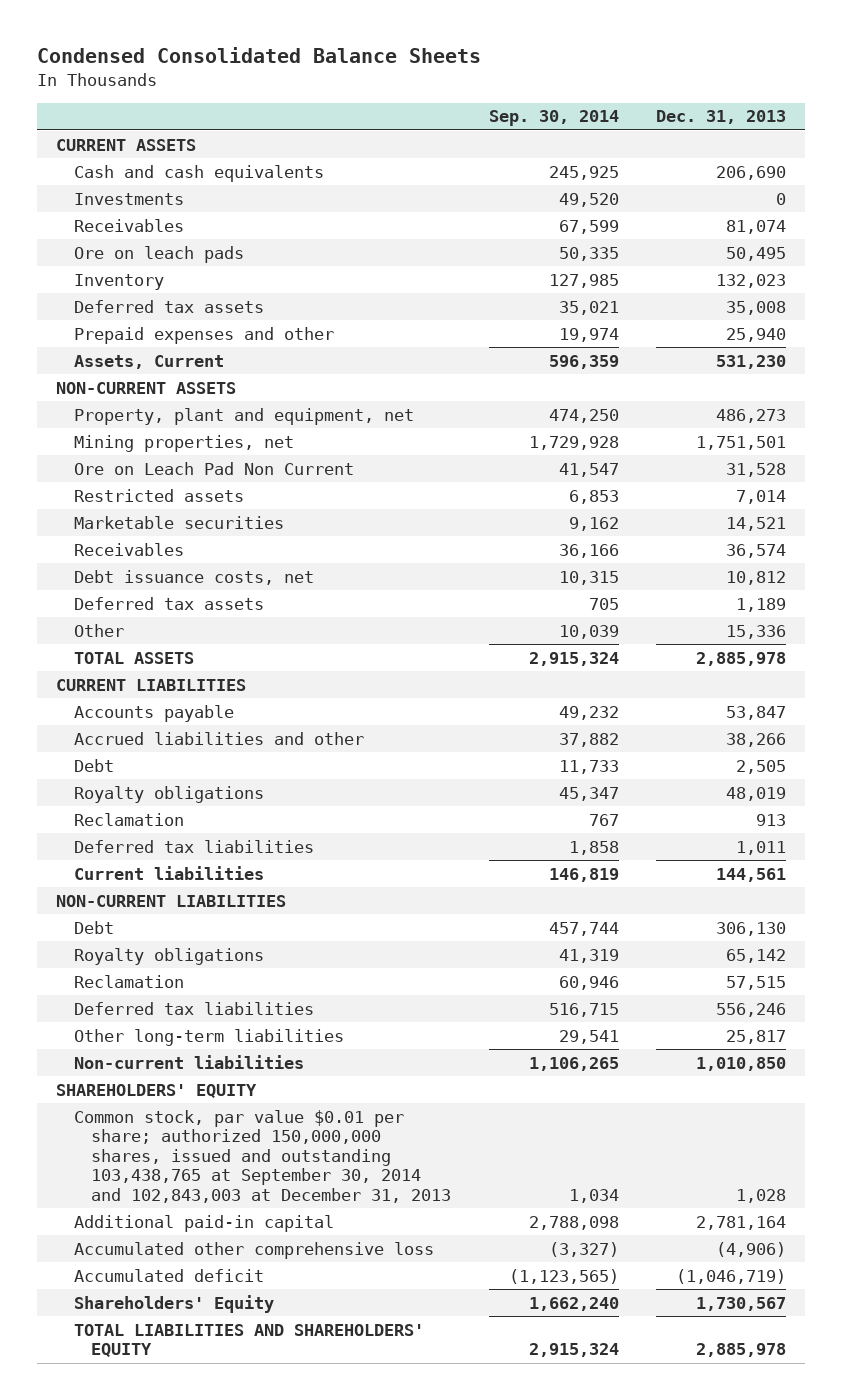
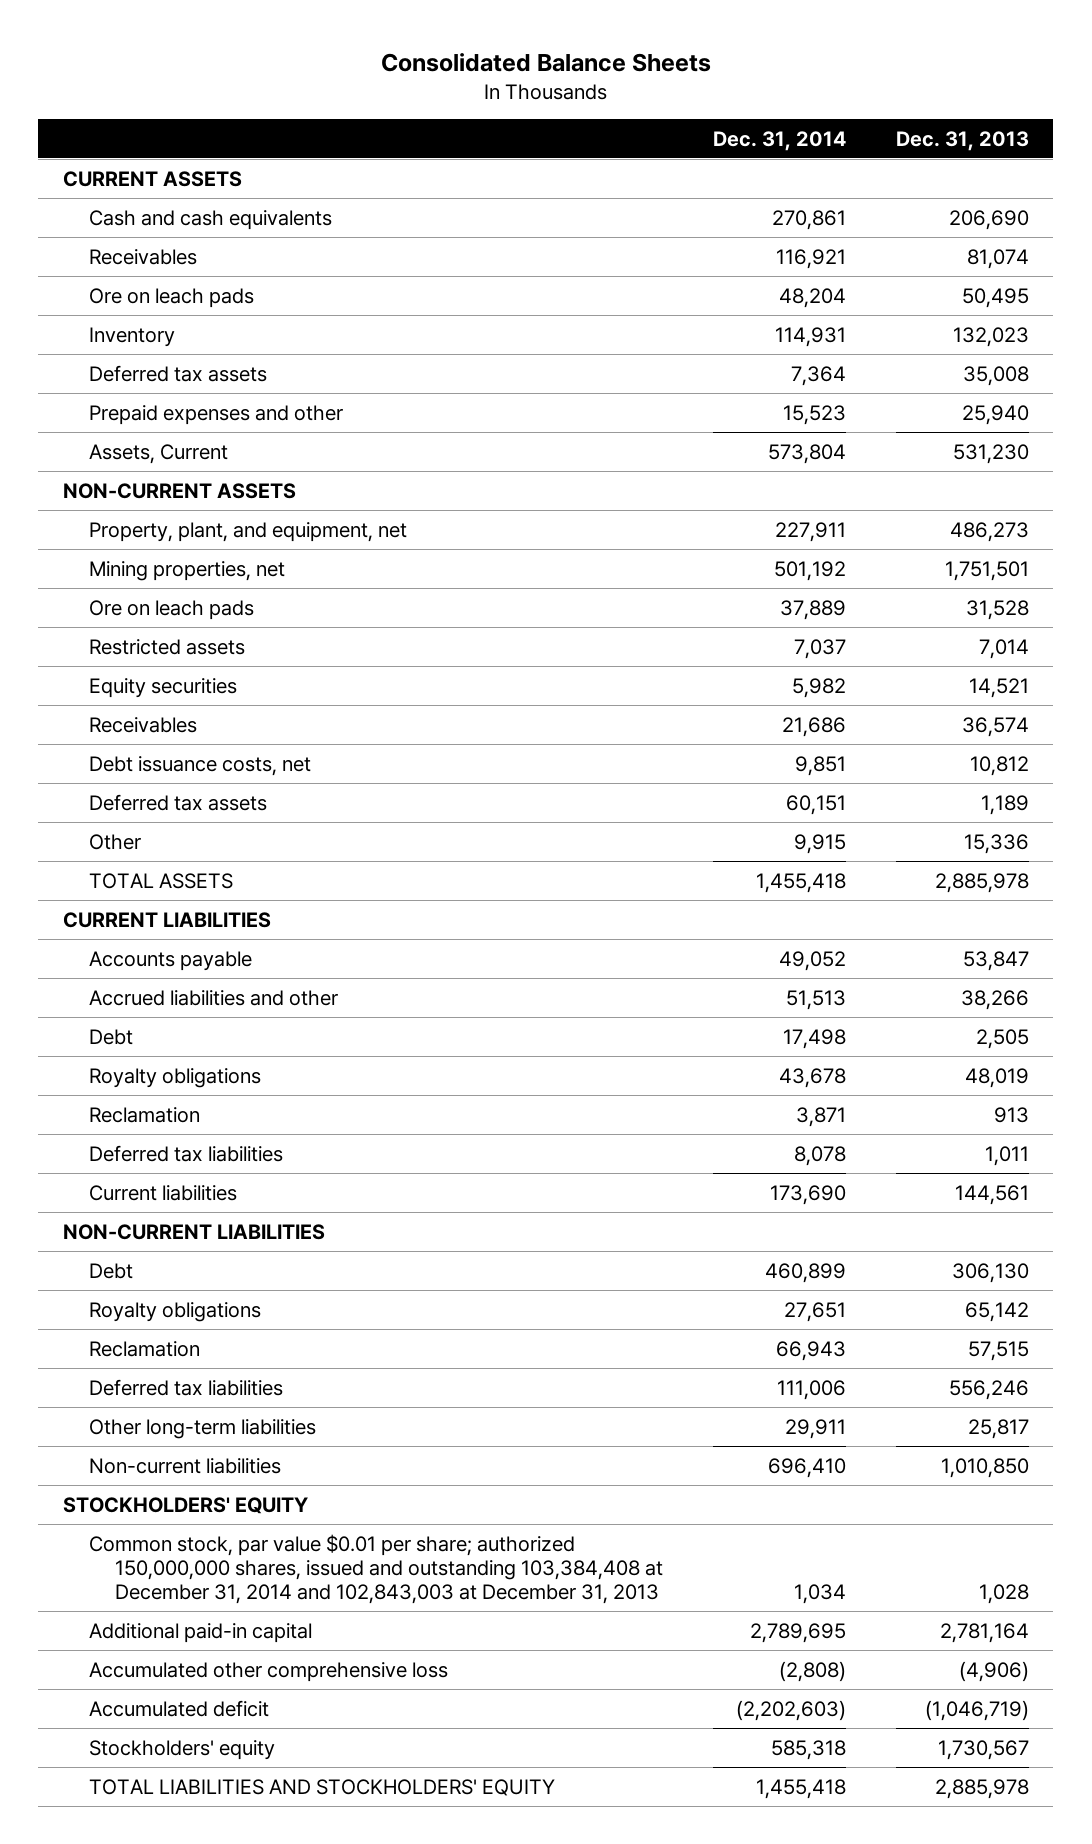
[37,47,482,64] Condensed Consolidated Balance Sheets -> [380,52,711,72] Consolidated Balance Sheets
[488,110,619,127] Sep. 30, 2014 -> none
none -> [712,130,846,151] Dec. 31, 2014
[73,192,184,205] Investments -> none
[73,407,414,425] Property, plant and equipment, net -> [89,521,408,542] Property, plant, and equipment, net
[73,461,354,475] Ore on Leach Pad Non Current -> [89,599,255,620] Ore on leach pads
[73,515,284,529] Marketable securities -> [89,677,238,698] Equity securities
[55,1083,257,1098] SHAREHOLDERS' EQUITY -> [63,1496,309,1514] STOCKHOLDERS' EQUITY
[73,1109,452,1203] Common stock, par value $0.01 per share; authorized 150,000,000 shares, issued and outstanding 103,438,765 at September 30, 2014 and 102,843,003 at December 31, 2013 -> [89,1533,664,1605] Common stock, par value $0.01 per share; authorized 150,000,000 shares, issued and outstanding 103,384,408 at December 31, 2014 and 102,843,003 at December 31, 2013
[73,1294,274,1313] Shareholders' Equity -> [89,1739,276,1760] Stockholders' equity
[73,1323,424,1358] TOTAL LIABILITIES AND SHAREHOLDERS' EQUITY -> [89,1778,556,1796] TOTAL LIABILITIES AND STOCKHOLDERS' EQUITY

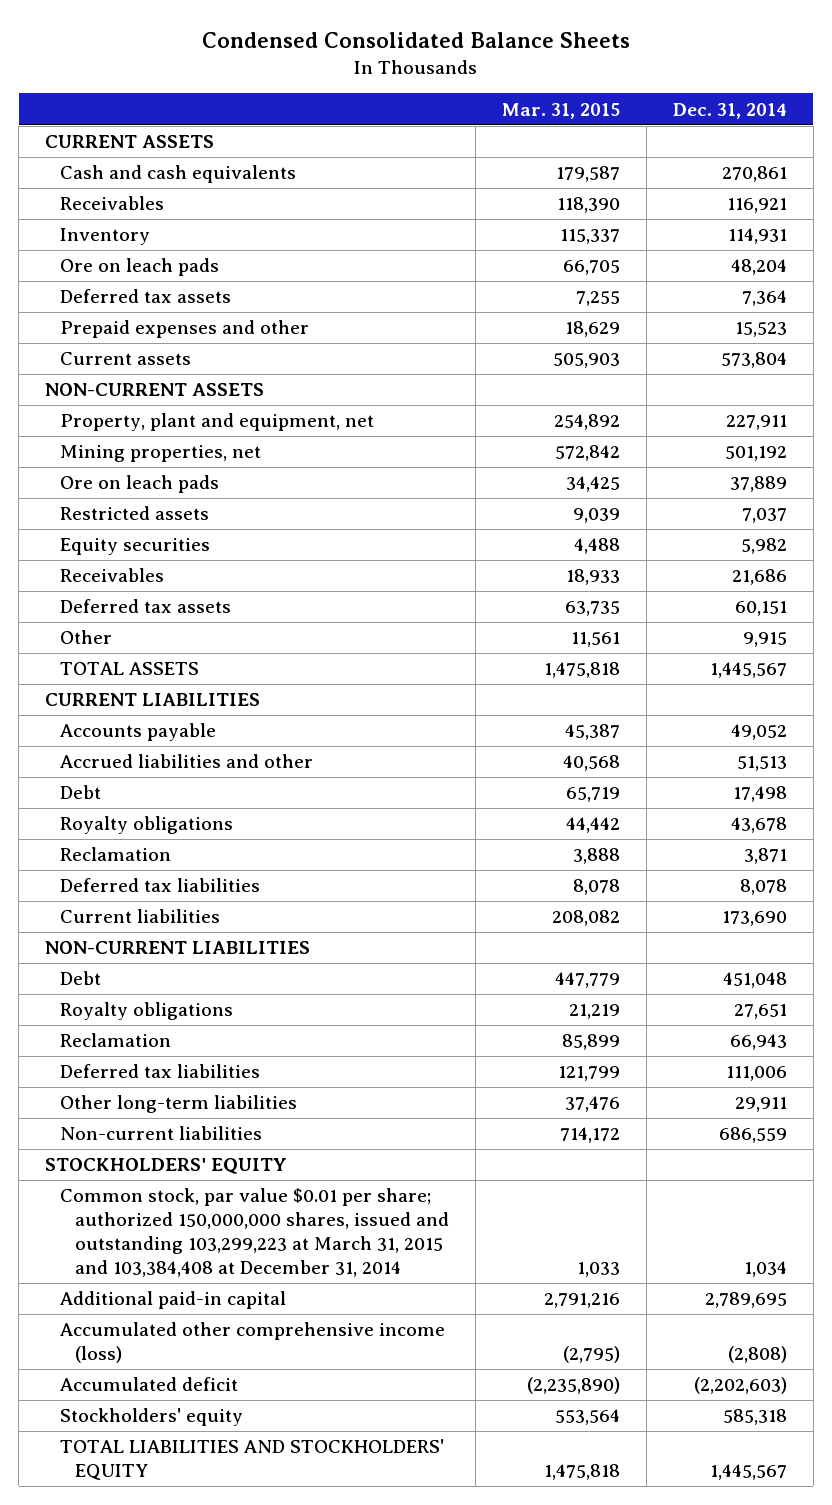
[380,52,711,72] Consolidated Balance Sheets -> [202,32,631,49] Condensed Consolidated Balance Sheets
[895,130,1029,151] Dec. 31, 2013 -> none
none -> [502,102,621,119] Mar. 31, 2015
[89,287,255,308] Ore on leach pads -> [60,258,220,277] Ore on leach pads
[89,443,229,464] Assets, Current -> [60,352,192,366] Current assets
[89,521,408,542] Property, plant, and equipment, net -> [60,413,375,432] Property, plant and equipment, net
[89,755,312,776] Debt issuance costs, net -> none
[755,872,846,893] 1,455,418 -> [709,662,787,679] 1,445,567
[764,1262,846,1283] 460,899 -> [722,972,787,989] 451,048
[767,1457,846,1478] 696,410 -> [718,1127,787,1144] 686,559
[89,1533,664,1605] Common stock, par value $0.01 per share; authorized 150,000,000 shares, issued and outstanding 103,384,408 at December 31, 2014 and 102,843,003 at December 31, 2013 -> [60,1188,450,1277] Common stock, par value $0.01 per share; authorized 150,000,000 shares, issued and outstanding 103,299,223 at March 31, 2015 and 103,384,408 at December 31, 2014
[89,1661,449,1682] Accumulated other comprehensive loss -> [60,1322,446,1364] Accumulated other comprehensive income (loss)
[755,1778,846,1799] 1,455,418 -> [709,1464,787,1481] 1,445,567

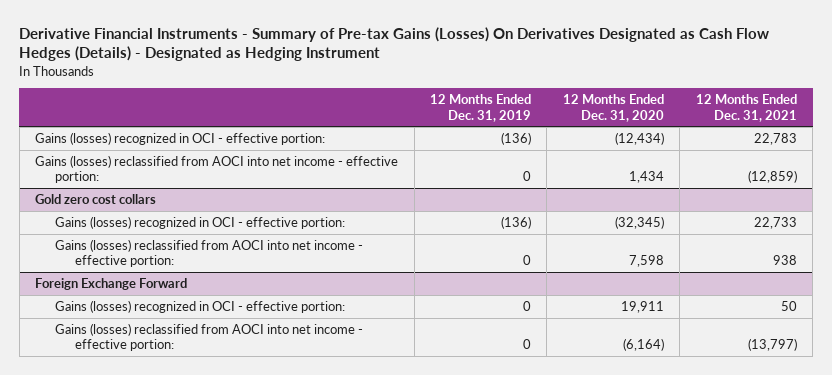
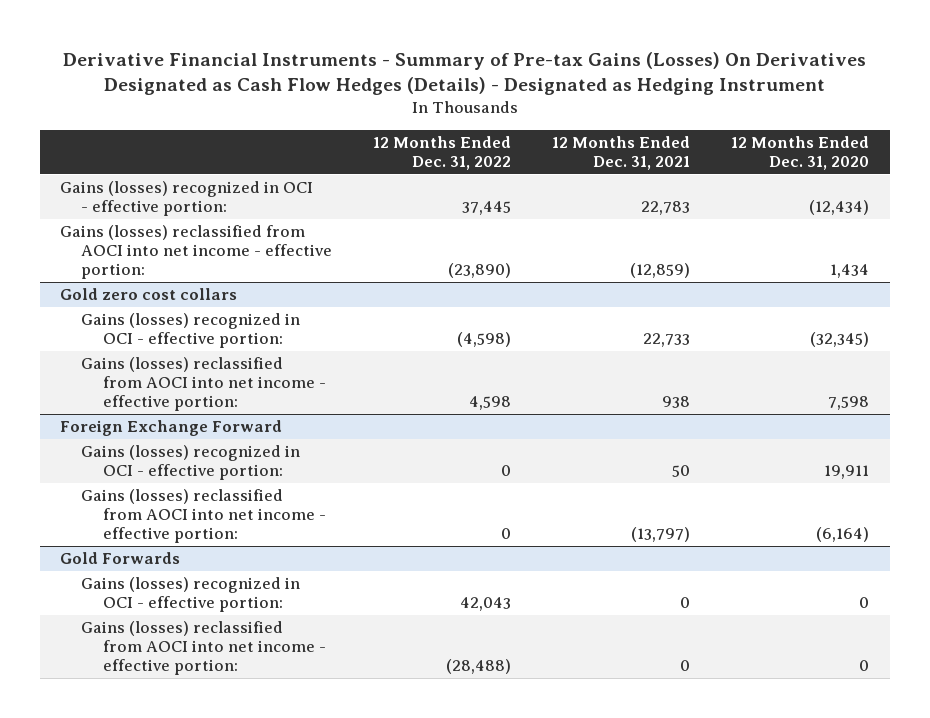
[429,94,531,122] 12 Months Ended Dec. 31, 2019 -> none
none -> [373,136,512,170] 12 Months Ended Dec. 31, 2022
none -> [60,552,181,565] Gold Forwards
none -> [81,577,301,613] Gains (losses) recognized in OCI - effective portion:
none -> [81,621,326,676] Gains (losses) reclassified from AOCI into net income - effective portion:

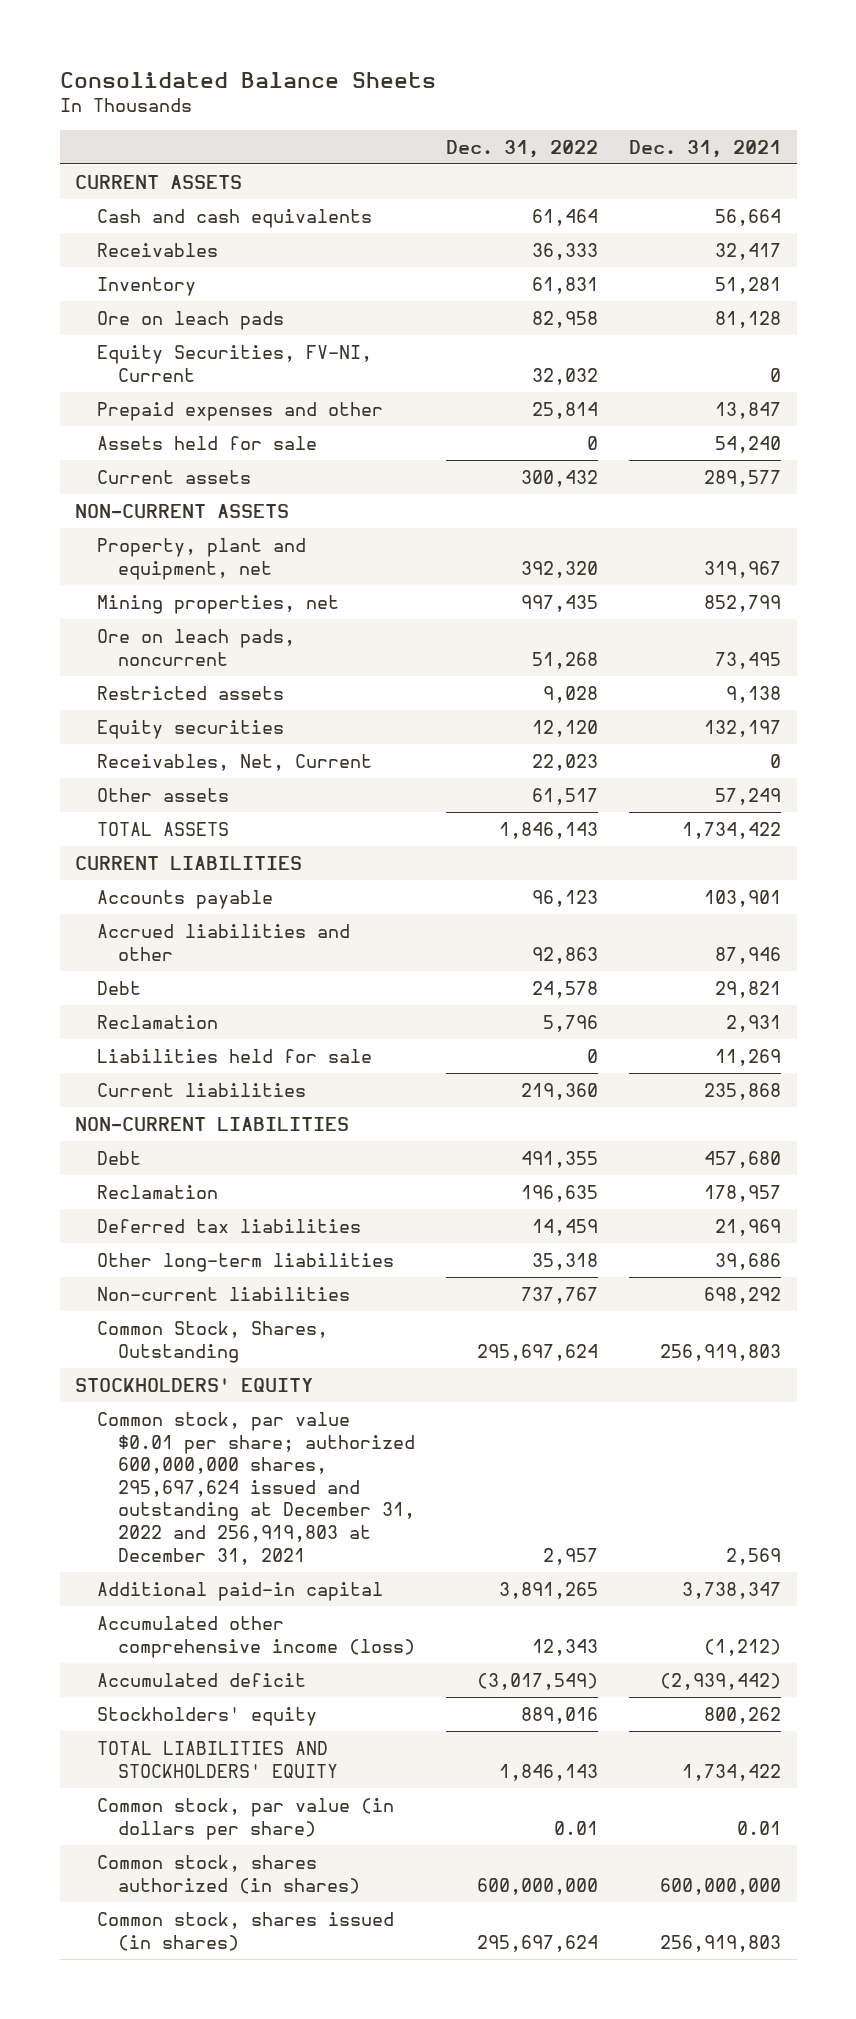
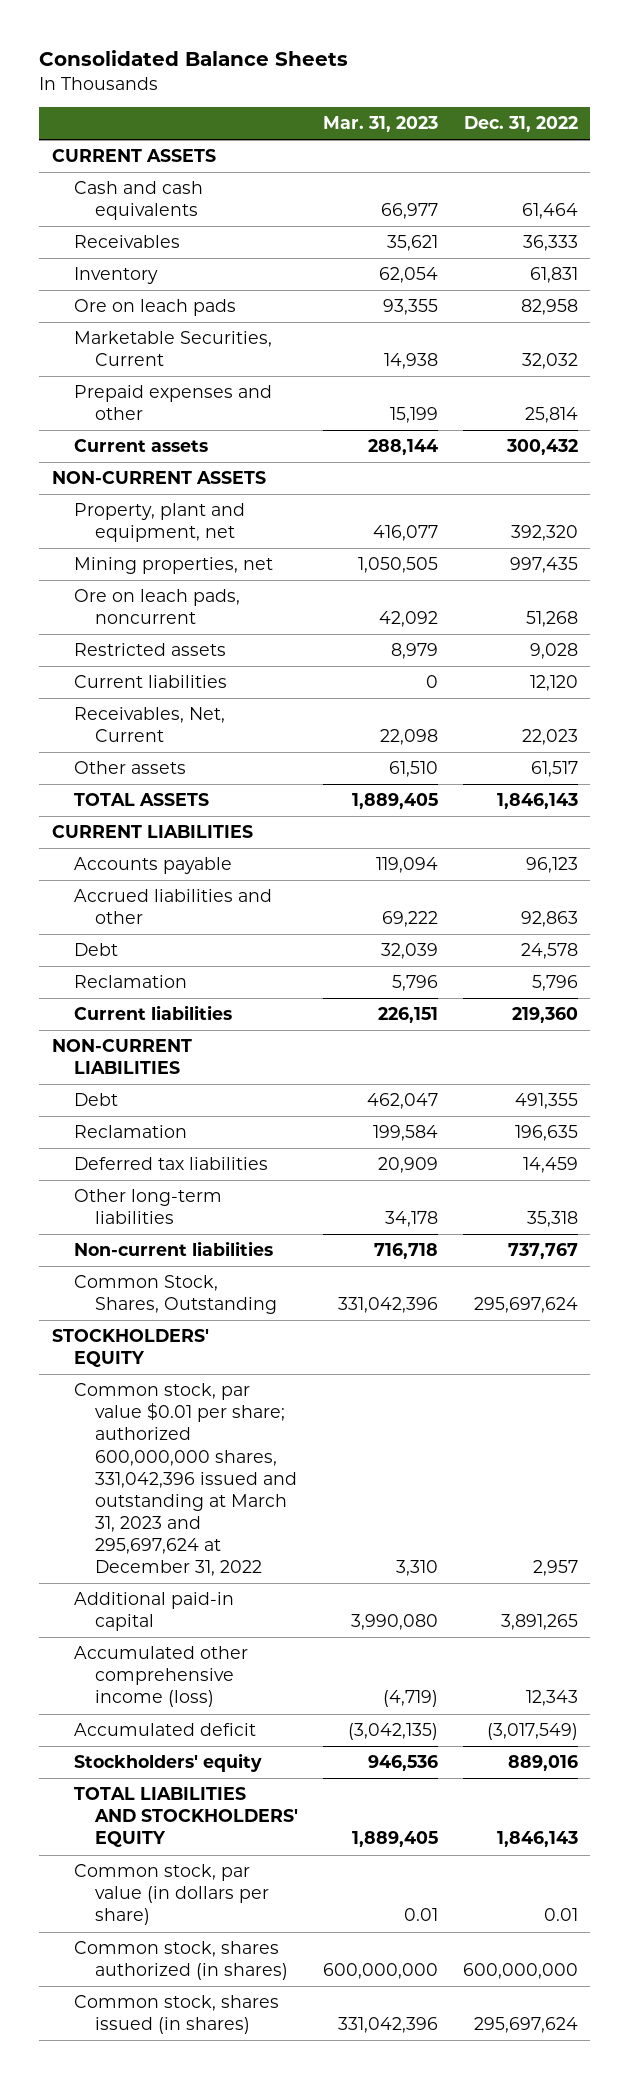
[629,139,782,158] Dec. 31, 2021 -> none
none -> [323,116,439,133] Mar. 31, 2023
[96,344,372,382] Equity Securities, FV-NI, Current -> [73,331,272,367] Marketable Securities, Current
[96,435,317,450] Assets held for sale -> none
[96,719,284,739] Equity securities -> [73,675,227,689] Current liabilities
[96,1048,372,1063] Liabilities held for sale -> none
[96,1411,416,1565] Common stock, par value $0.01 per share; authorized 600,000,000 shares, 295,697,624 issued and outstanding at December 31, 2022 and 256,919,803 at December 31, 2021 -> [73,1383,298,1576] Common stock, par value $0.01 per share; authorized 600,000,000 shares, 331,042,396 issued and outstanding at March 31, 2023 and 295,697,624 at December 31, 2022

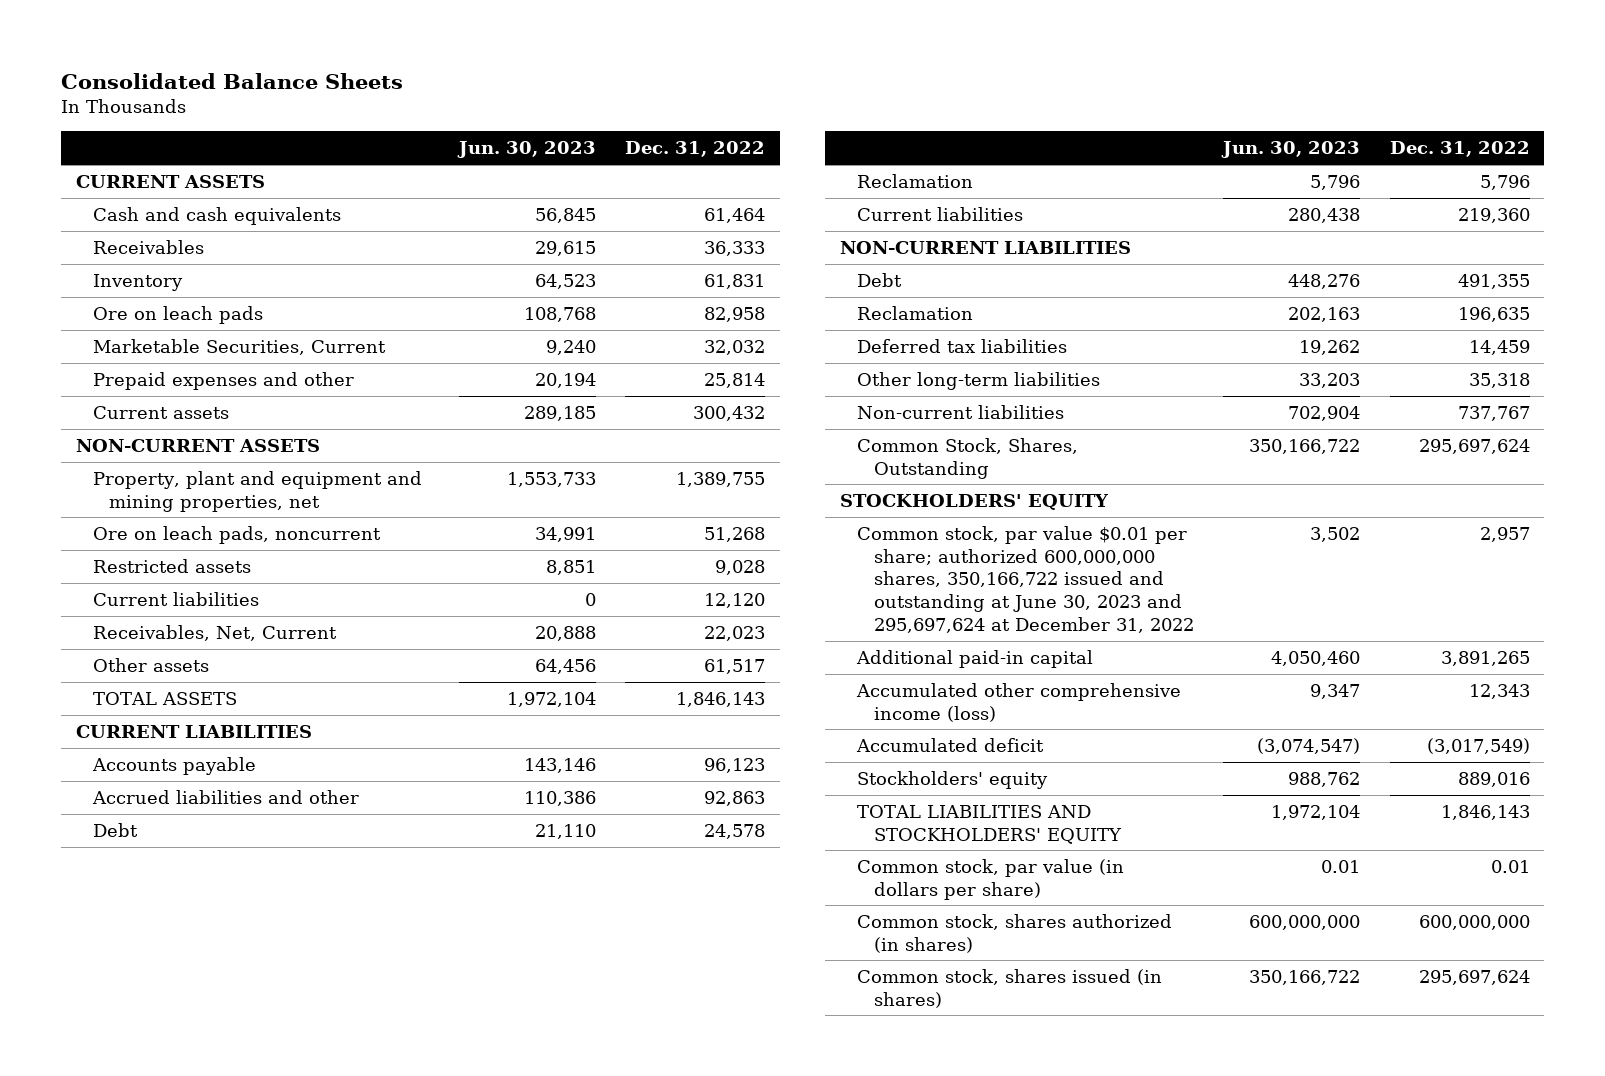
[323,116,439,133] Mar. 31, 2023 -> none
none -> [456,141,596,159] Jun. 30, 2023
[73,557,273,575] Mining properties, net -> none
[73,503,245,543] Property, plant and equipment, net -> [92,470,422,512] Property, plant and equipment and mining properties, net
[510,525,578,542] 392,320 -> [676,471,766,487] 1,389,755
[73,1383,298,1576] Common stock, par value $0.01 per share; authorized 600,000,000 shares, 331,042,396 issued and outstanding at March 31, 2023 and 295,697,624 at December 31, 2022 -> [856,525,1194,633] Common stock, par value $0.01 per share; authorized 600,000,000 shares, 350,166,722 issued and outstanding at June 30, 2023 and 295,697,624 at December 31, 2022

